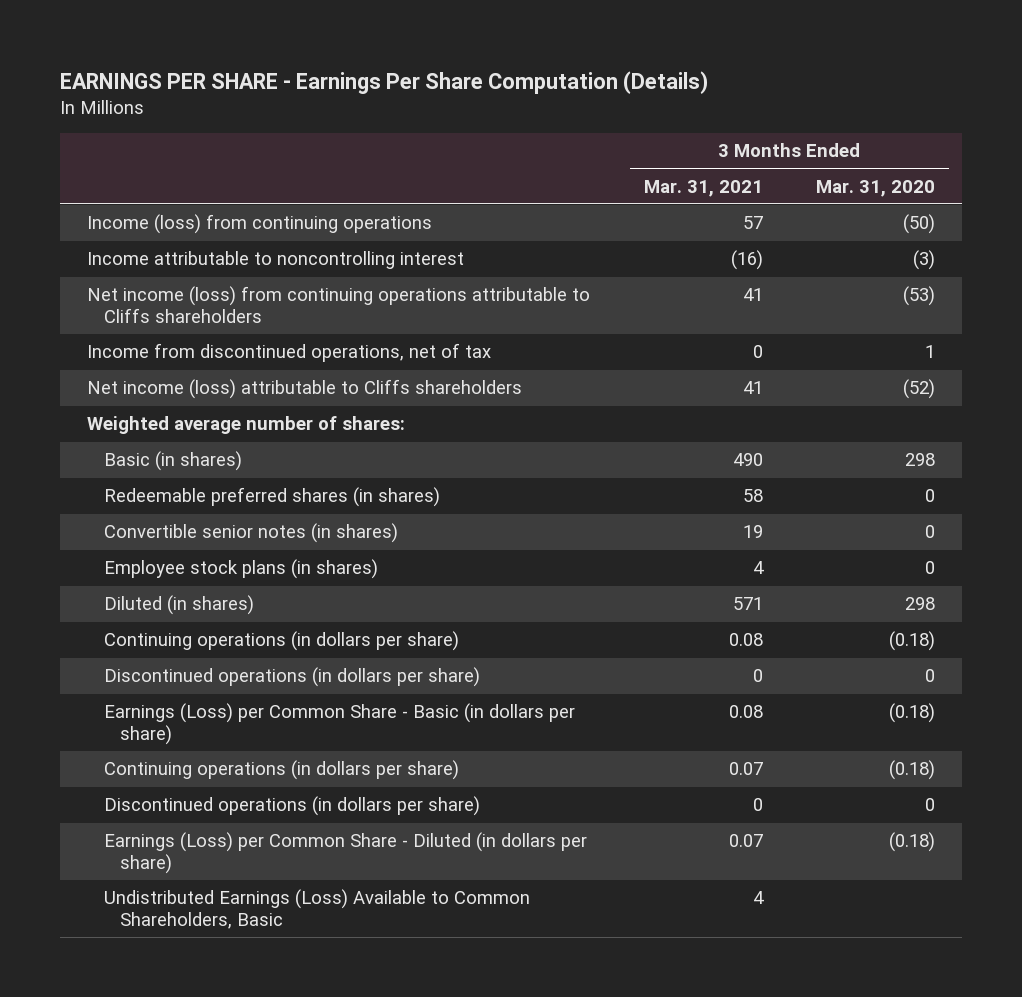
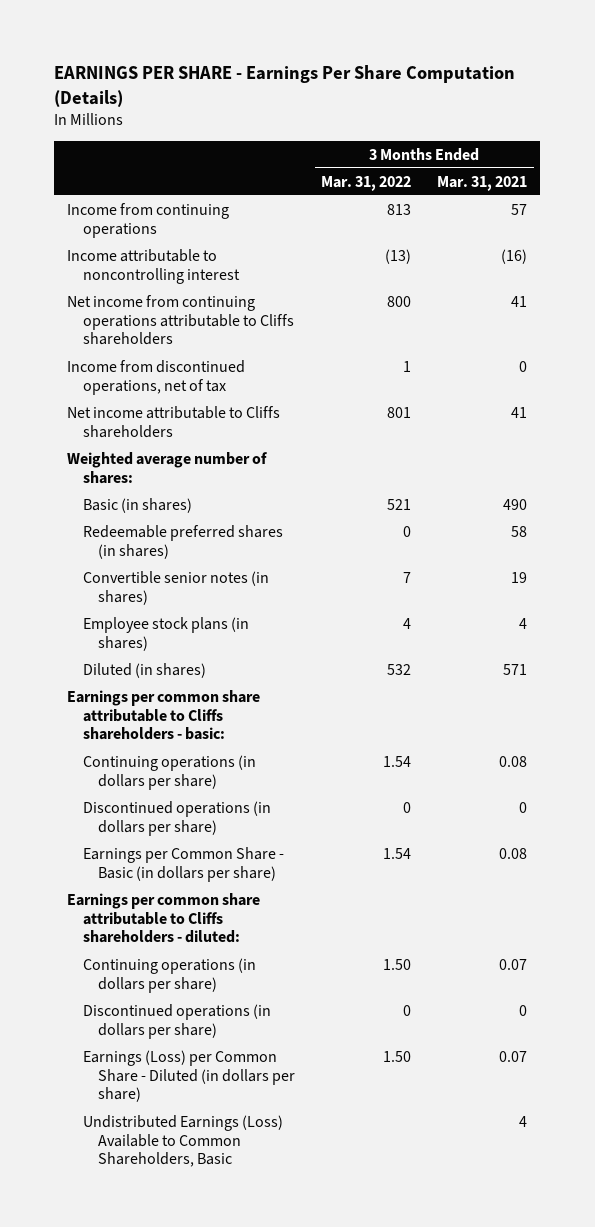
[816,179,936,197] Mar. 31, 2020 -> none
none -> [321,175,412,191] Mar. 31, 2022
[87,214,433,235] Income (loss) from continuing operations -> [67,202,230,238] Income from continuing operations
[87,286,591,323] Net income (loss) from continuing operations attributable to Cliffs shareholders -> [67,294,294,346] Net income from continuing operations attributable to Cliffs shareholders
[87,379,523,400] Net income (loss) attributable to Cliffs shareholders -> [67,405,281,438] Net income attributable to Cliffs shareholders
none -> [67,689,261,741] Earnings per common share attributable to Cliffs shareholders - basic:
[103,703,575,745] Earnings (Loss) per Common Share - Basic (in dollars per share) -> [82,846,284,882] Earnings per Common Share - Basic (in dollars per share)
none -> [67,892,261,944] Earnings per common share attributable to Cliffs shareholders - diluted:

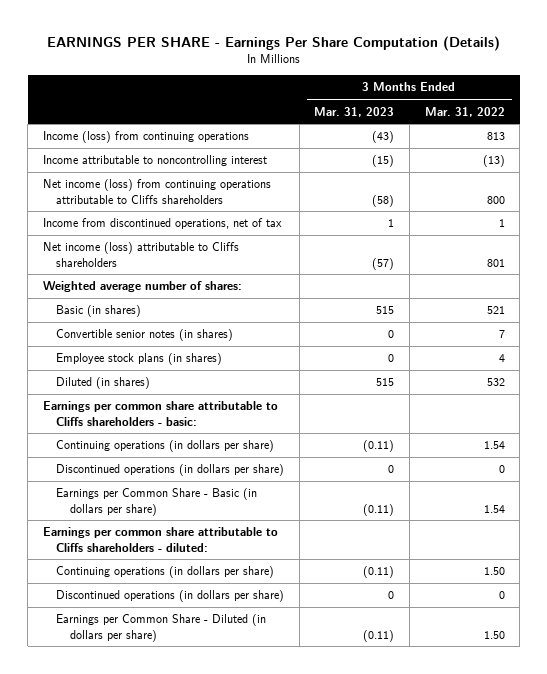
[437,175,528,191] Mar. 31, 2021 -> none
none -> [314,106,395,117] Mar. 31, 2023
[67,202,230,238] Income from continuing operations -> [42,131,249,144] Income (loss) from continuing operations
[67,294,294,346] Net income from continuing operations attributable to Cliffs shareholders -> [42,179,271,204] Net income (loss) from continuing operations attributable to Cliffs shareholders
[67,405,281,438] Net income attributable to Cliffs shareholders -> [42,242,239,267] Net income (loss) attributable to Cliffs shareholders
[82,524,283,559] Redeemable preferred shares (in shares) -> none
[82,1114,283,1168] Undistributed Earnings (Loss) Available to Common Shareholders, Basic -> none
[82,1049,296,1103] Earnings (Loss) per Common Share - Diluted (in dollars per share) -> [56,614,267,642] Earnings per Common Share - Diluted (in dollars per share)

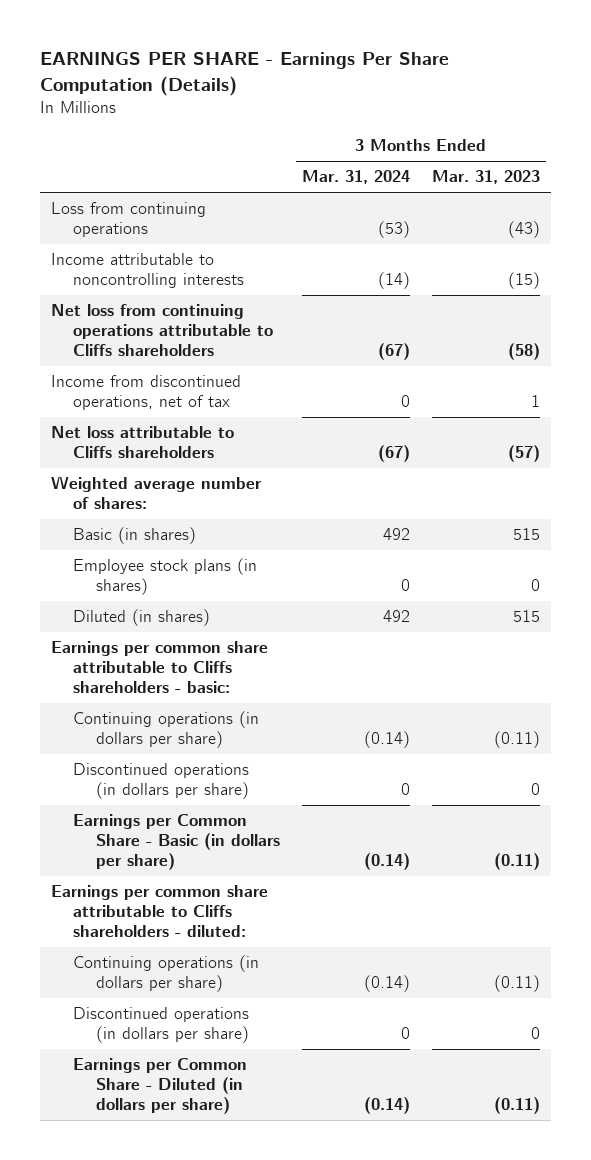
[424,106,505,117] Mar. 31, 2022 -> none
none -> [301,170,410,185] Mar. 31, 2024
[42,131,249,144] Income (loss) from continuing operations -> [50,202,206,238] Loss from continuing operations
[42,155,267,167] Income attributable to noncontrolling interest -> [50,253,245,289] Income attributable to noncontrolling interests
[42,179,271,204] Net income (loss) from continuing operations attributable to Cliffs shareholders -> [50,304,274,357] Net loss from continuing operations attributable to Cliffs shareholders
[42,242,239,267] Net income (loss) attributable to Cliffs shareholders -> [50,426,234,459] Net loss attributable to Cliffs shareholders
[56,329,234,342] Convertible senior notes (in shares) -> none

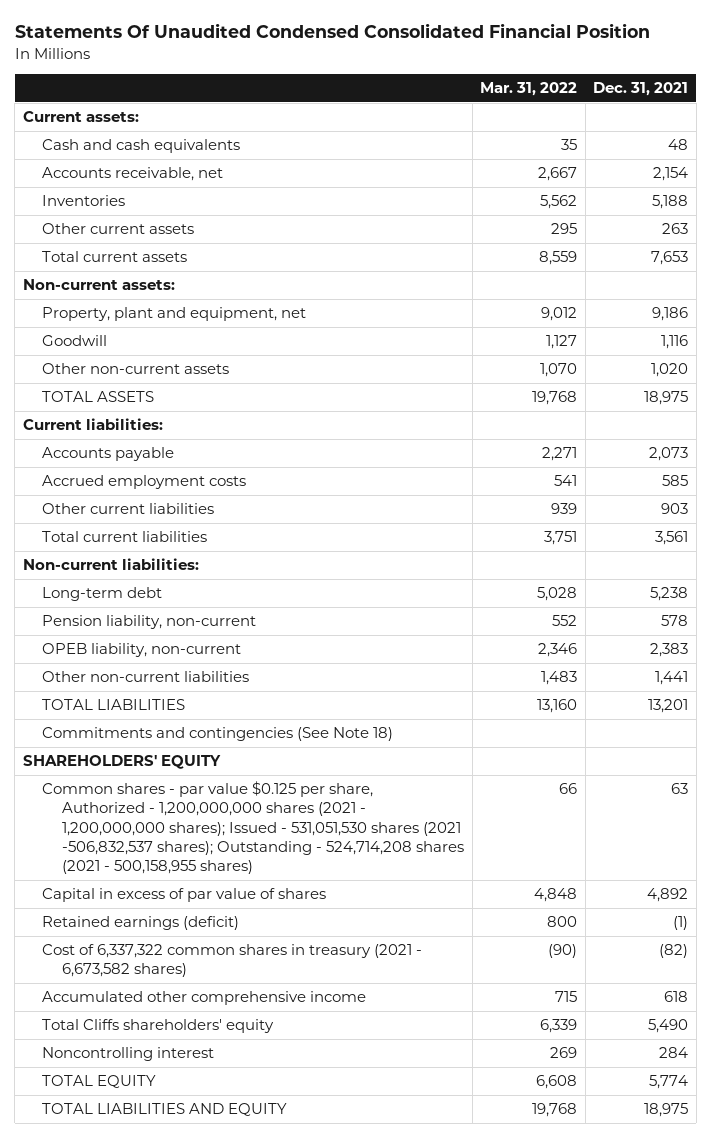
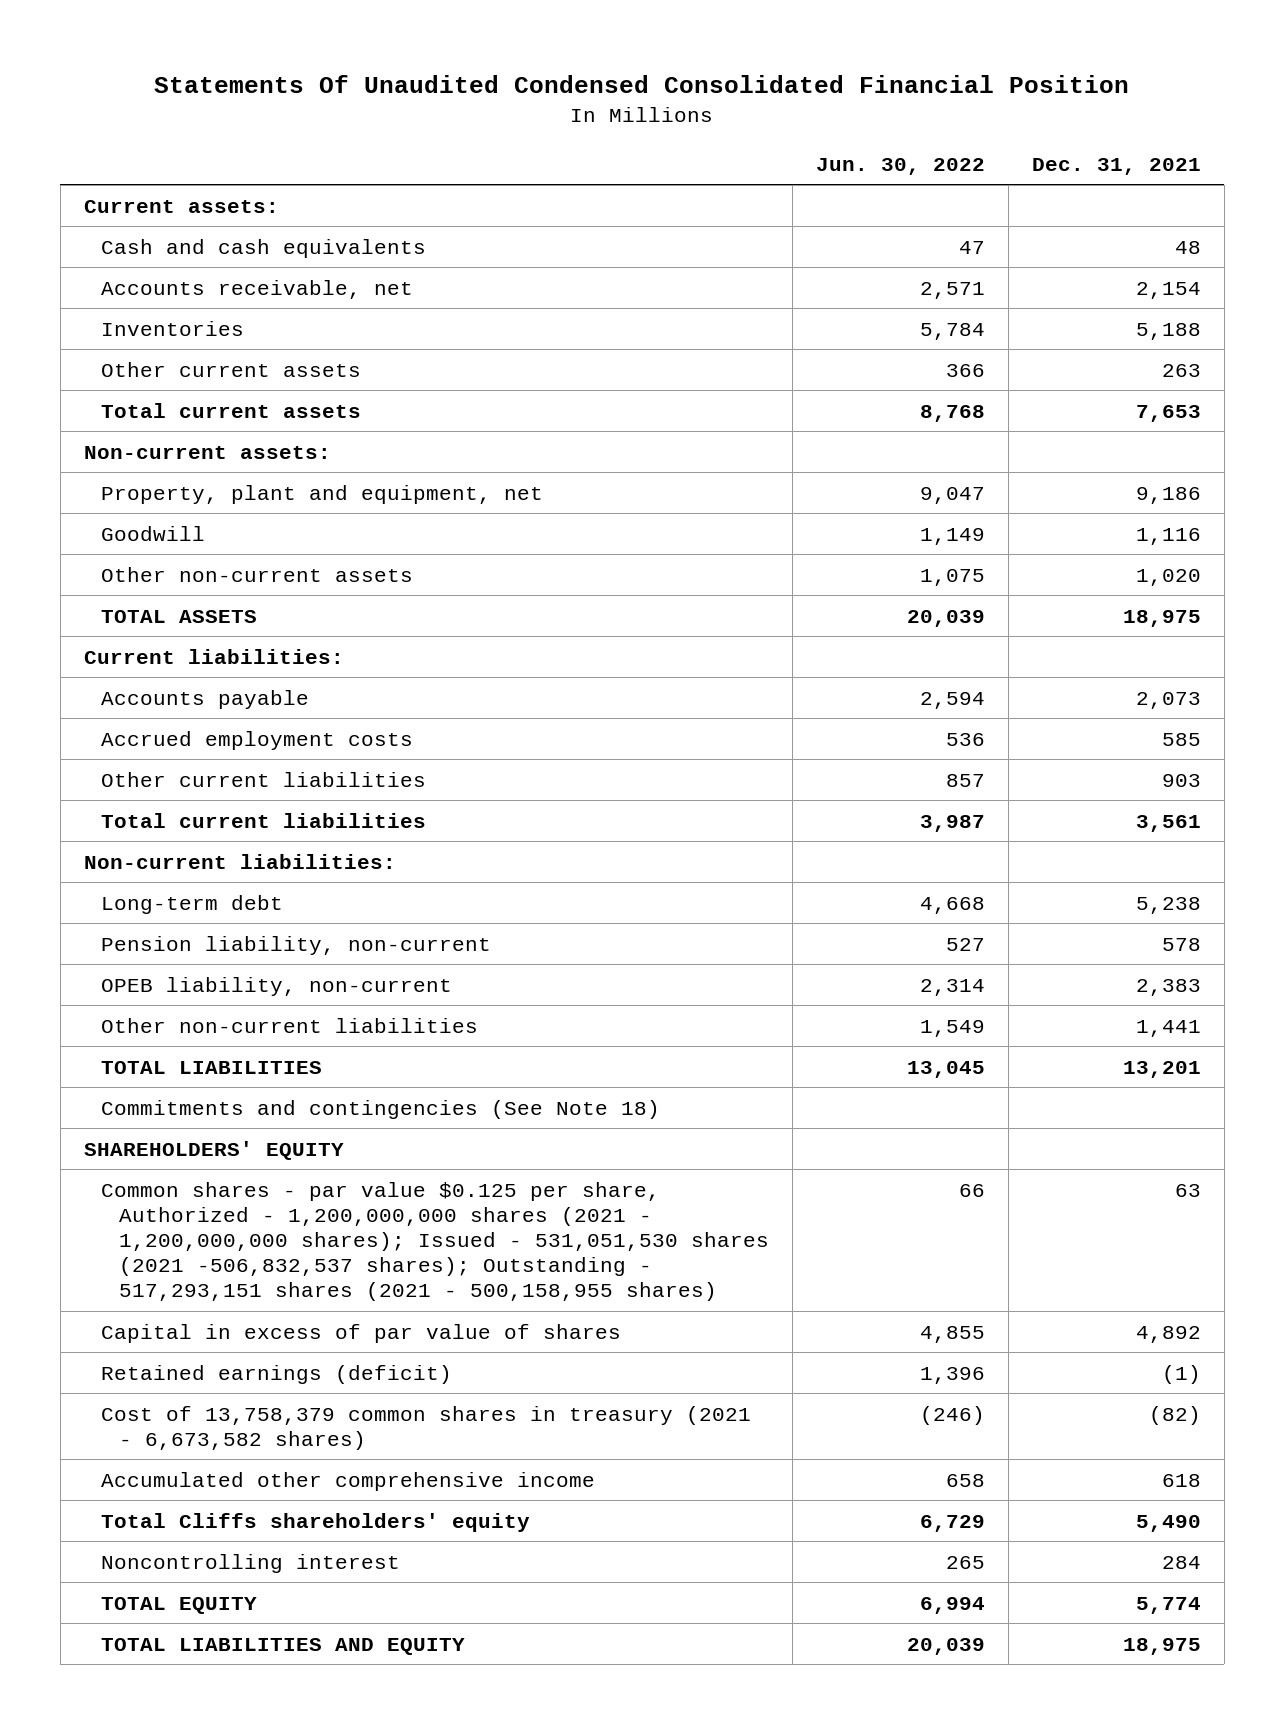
[480,82,578,97] Mar. 31, 2022 -> none
none -> [815,157,985,175] Jun. 30, 2022
[42,781,465,875] Common shares - par value $0.125 per share, Authorized - 1,200,000,000 shares (2021 - 1,200,000,000 shares); Issued - 531,051,530 shares (2021 -506,832,537 shares); Outstanding - 524,714,208 shares (2021 - 500,158,955 shares) -> [101,1181,769,1302] Common shares - par value $0.125 per share, Authorized - 1,200,000,000 shares (2021 - 1,200,000,000 shares); Issued - 531,051,530 shares (2021 -506,832,537 shares); Outstanding - 517,293,151 shares (2021 - 500,158,955 shares)
[42,944,423,978] Cost of 6,337,322 common shares in treasury (2021 - 6,673,582 shares) -> [101,1405,752,1450] Cost of 13,758,379 common shares in treasury (2021 - 6,673,582 shares)

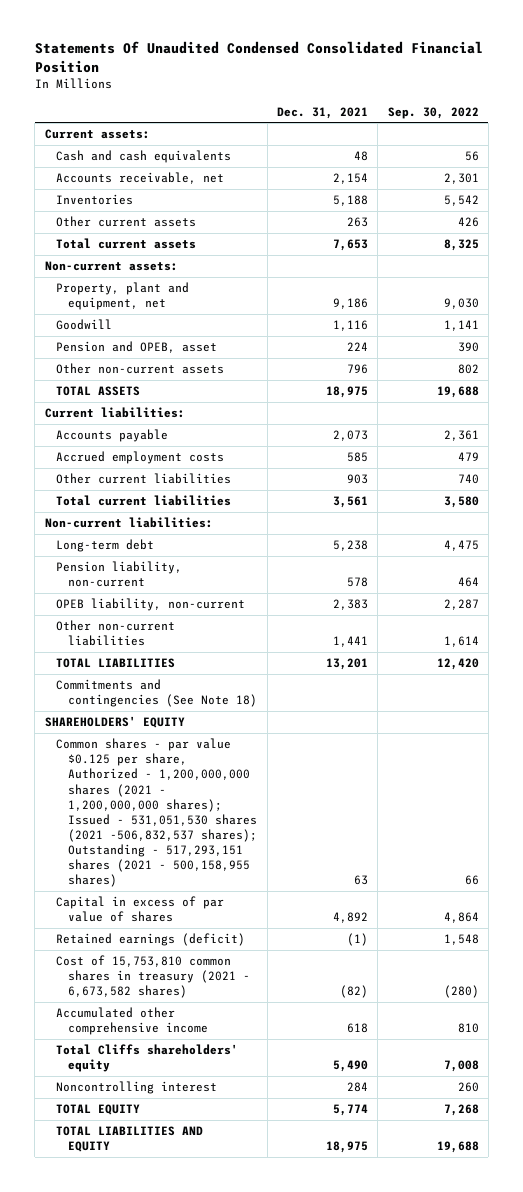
[815,157,985,175] Jun. 30, 2022 -> none
none -> [387,106,479,119] Sep. 30, 2022
none -> [56,341,218,354] Pension and OPEB, asset
[1135,568,1201,586] 1,020 -> [346,364,368,375] 796
[101,1405,752,1450] Cost of 13,758,379 common shares in treasury (2021 - 6,673,582 shares) -> [56,955,251,999] Cost of 15,753,810 common shares in treasury (2021 - 6,673,582 shares)

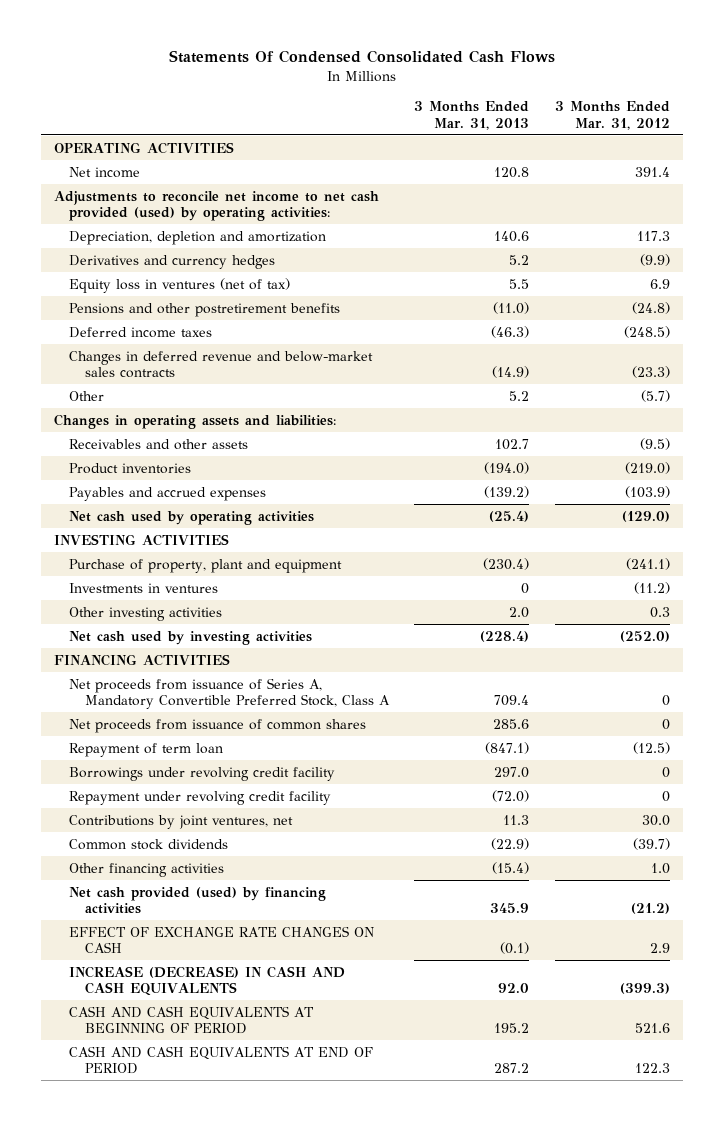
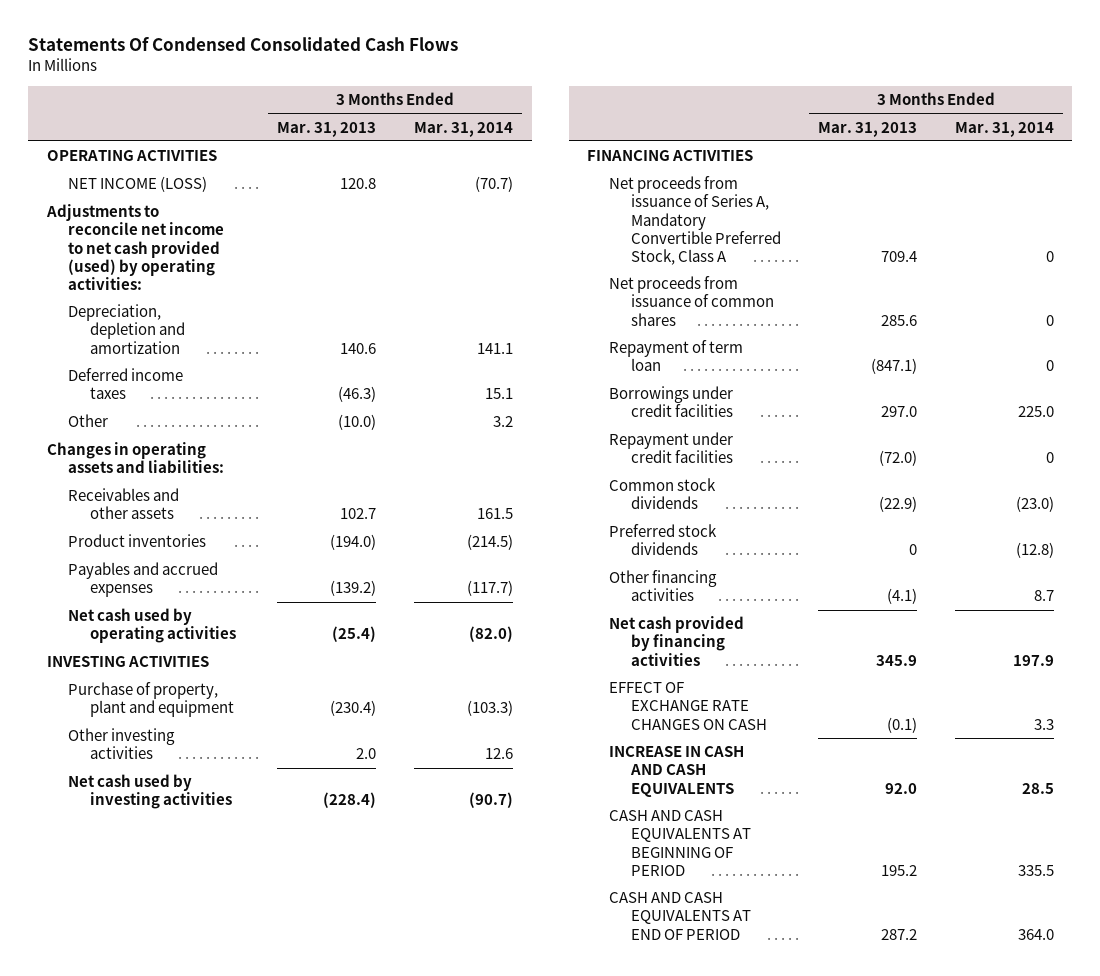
[554,101,670,130] 3 Months Ended Mar. 31, 2012 -> none
none -> [413,121,513,137] Mar. 31, 2014
[69,166,141,178] Net income -> [68,176,208,193] NET INCOME (LOSS)
[69,254,276,269] Derivatives and currency hedges -> none
[69,277,291,293] Equity loss in ventures (net of tax) -> none
[69,302,341,317] Pensions and other postretirement benefits -> none
[69,350,374,379] Changes in deferred revenue and below-market sales contracts -> none
[509,390,530,401] 5.2 -> [338,414,377,431] (10.0)
[69,582,219,593] Investments in ventures -> none
[69,814,294,829] Contributions by joint ventures, net -> none
[69,766,336,781] Borrowings under revolving credit facility -> [609,386,734,418] Borrowings under credit facilities
[69,790,332,805] Repayment under revolving credit facility -> [609,432,734,464] Repayment under credit facilities
none -> [609,524,718,556] Preferred stock dividends
[492,861,530,874] (15.4) -> [887,588,918,605] (4.1)
[69,886,327,915] Net cash provided (used) by financing activities -> [609,616,745,666] Net cash provided by financing activities
[69,965,346,997] INCREASE (DECREASE) IN CASH AND CASH EQUIVALENTS -> [609,746,745,797] INCREASE IN CASH AND CASH EQUIVALENTS

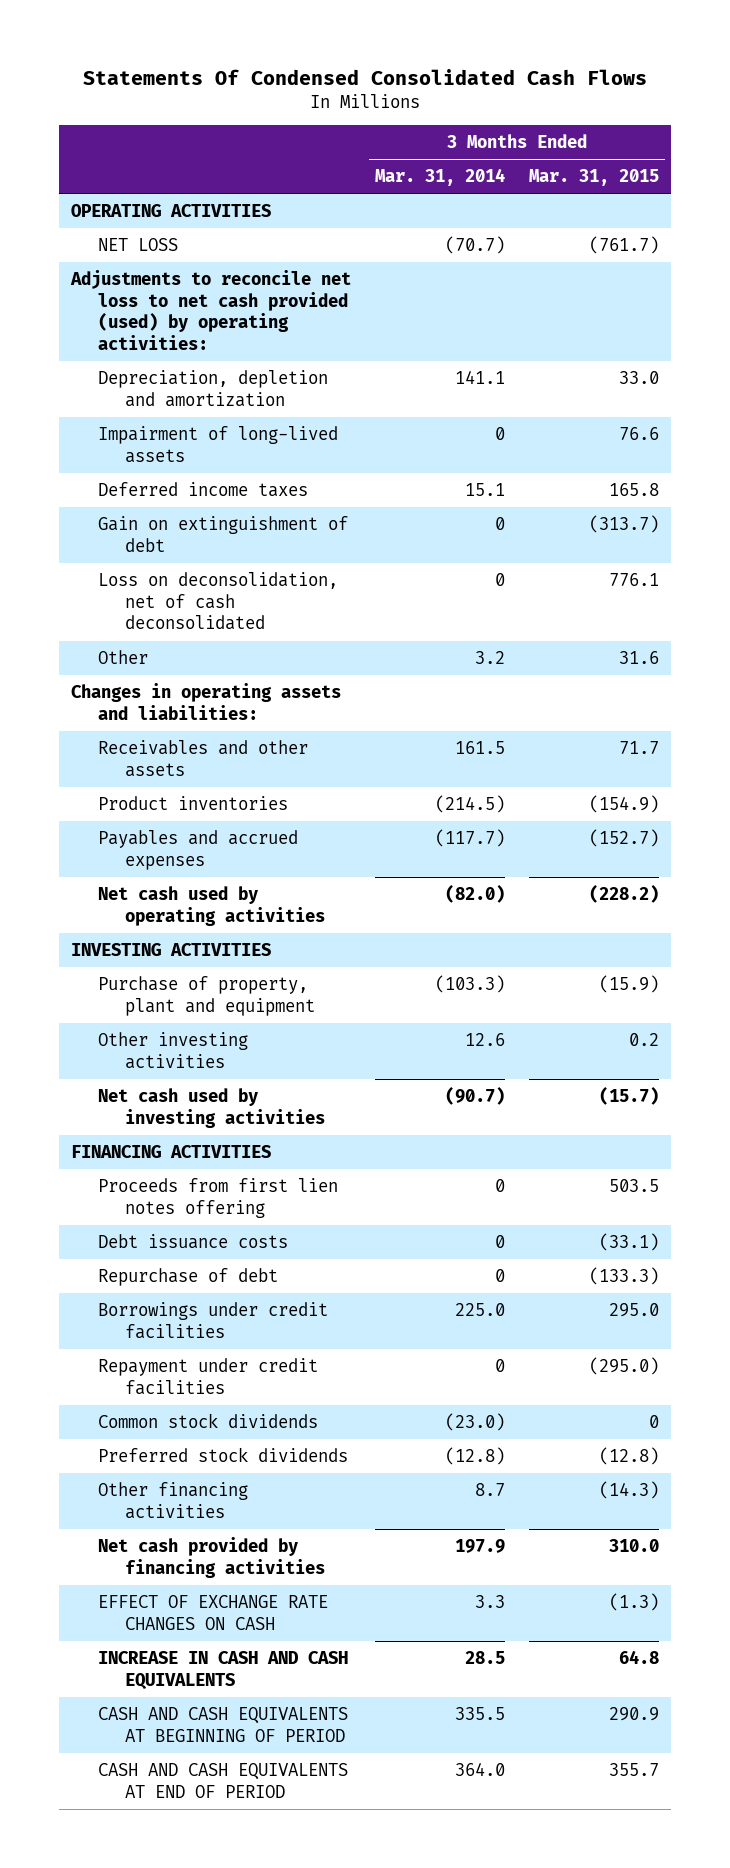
[277,121,377,137] Mar. 31, 2013 -> none
none -> [529,169,660,187] Mar. 31, 2015
[68,176,208,193] NET INCOME (LOSS) -> [97,238,178,252] NET LOSS
[45,204,225,291] Adjustments to reconcile net income to net cash provided (used) by operating activities: -> [69,270,351,350] Adjustments to reconcile net loss to net cash provided (used) by operating activities:
none -> [97,426,338,463] Impairment of long-lived assets
none -> [97,516,348,552] Gain on extinguishment of debt
none -> [97,572,338,631] Loss on deconsolidation, net of cash deconsolidated
[609,176,781,266] Net proceeds from issuance of Series A, Mandatory Convertible Preferred Stock, Class A -> none
[609,276,774,326] Net proceeds from issuance of common shares -> none
[609,340,744,372] Repayment of term loan -> none
none -> [97,1178,338,1218] Proceeds from first lien notes offering
none -> [97,1234,288,1250] Debt issuance costs
none -> [97,1268,278,1287] Repurchase of debt

